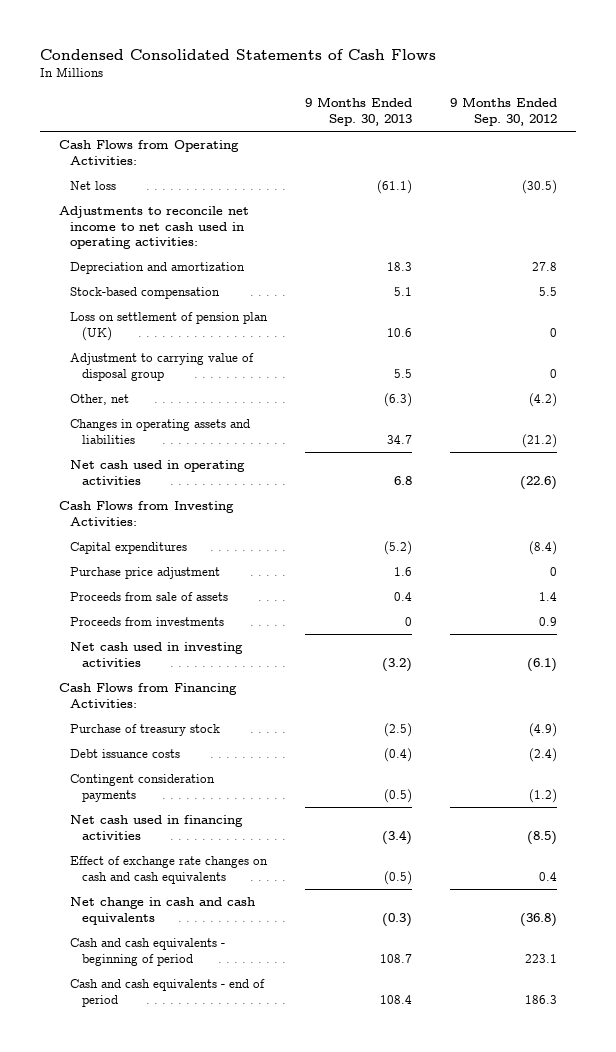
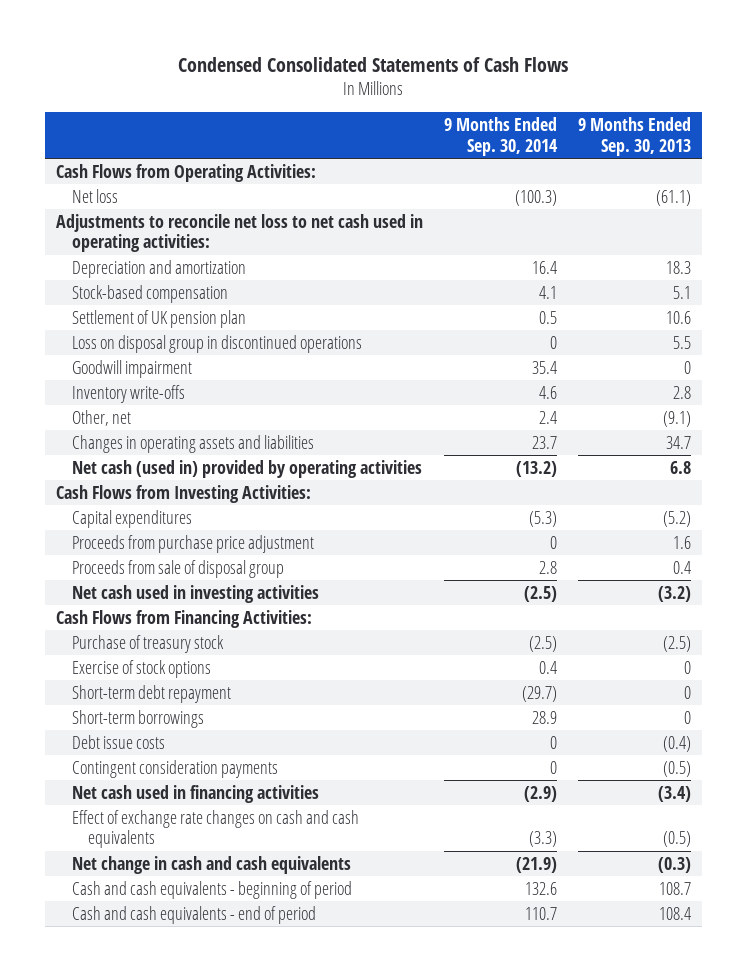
[449,97,557,126] 9 Months Ended Sep. 30, 2012 -> none
none -> [443,117,558,156] 9 Months Ended Sep. 30, 2014
[58,206,249,249] Adjustments to reconcile net income to net cash used in operating activities: -> [55,213,423,253] Adjustments to reconcile net loss to net cash used in operating activities:
[70,353,255,381] Adjustment to carrying value of disposal group -> none
[70,312,269,341] Loss on settlement of pension plan (UK) -> [71,309,246,328] Settlement of UK pension plan
none -> [71,334,362,353] Loss on disposal group in discontinued operations
none -> [71,359,192,378] Goodwill impairment
none -> [71,384,185,403] Inventory write-offs
[383,393,412,408] (6.3) -> [663,410,692,427] (9.1)
[70,460,246,485] Net cash used in operating activities -> [71,459,422,478] Net cash (used in) provided by operating activities
[70,617,225,627] Proceeds from investments -> none
[70,567,221,580] Purchase price adjustment -> [71,534,314,553] Proceeds from purchase price adjustment
[70,592,229,602] Proceeds from sale of assets -> [71,559,284,578] Proceeds from sale of disposal group
none -> [71,659,211,678] Exercise of stock options
none -> [71,684,231,703] Short-term debt repayment
none -> [71,709,204,728] Short-term borrowings
[70,749,181,759] Debt issuance costs -> [71,734,165,749] Debt issue costs

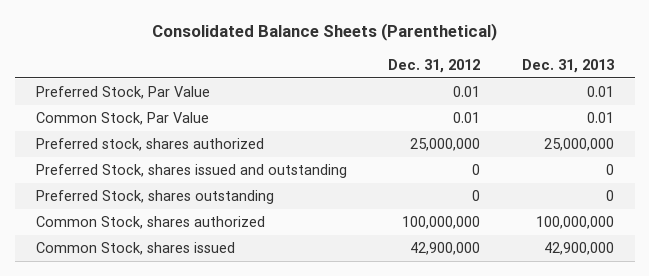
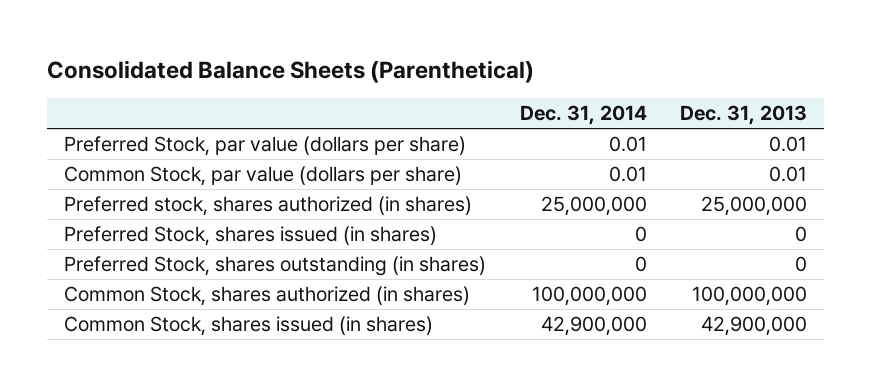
[388,59,481,74] Dec. 31, 2012 -> none
none -> [519,105,647,126] Dec. 31, 2014
[35,86,210,100] Preferred Stock, Par Value -> [63,136,466,157] Preferred Stock, par value (dollars per share)
[35,112,209,126] Common Stock, Par Value -> [63,166,462,187] Common Stock, par value (dollars per share)
[35,138,264,152] Preferred stock, shares authorized -> [63,196,472,217] Preferred stock, shares authorized (in shares)
[35,164,347,179] Preferred Stock, shares issued and outstanding -> [63,226,437,247] Preferred Stock, shares issued (in shares)
[35,190,274,205] Preferred Stock, shares outstanding -> [63,256,486,277] Preferred Stock, shares outstanding (in shares)
[35,216,265,230] Common Stock, shares authorized -> [63,286,470,307] Common Stock, shares authorized (in shares)
[35,242,235,256] Common Stock, shares issued -> [63,316,433,337] Common Stock, shares issued (in shares)

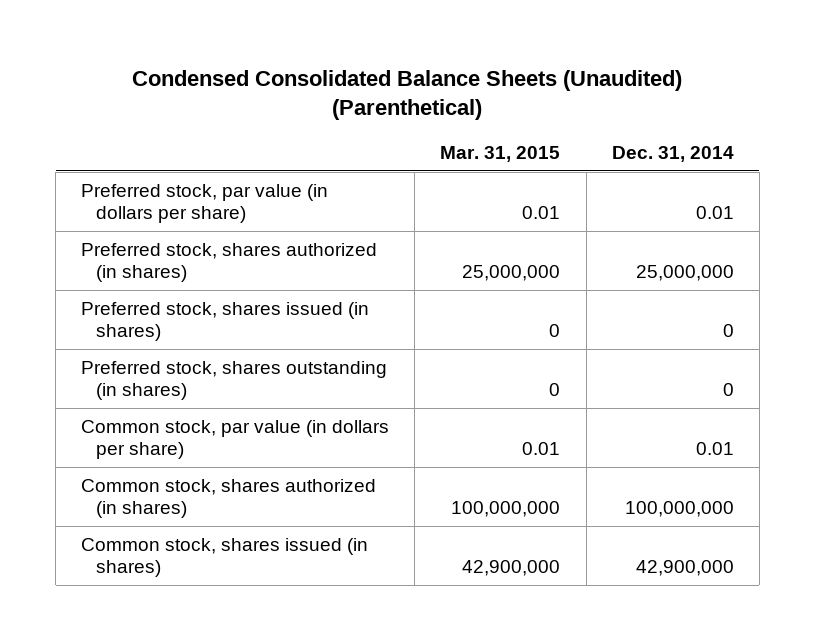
[47,60,535,84] Consolidated Balance Sheets (Parenthetical) -> [132,69,683,121] Condensed Consolidated Balance Sheets (Unaudited) (Parenthetical)
[680,105,808,126] Dec. 31, 2013 -> none
none -> [440,146,561,163] Mar. 31, 2015
[63,166,462,187] Common Stock, par value (dollars per share) -> none
[63,136,466,157] Preferred Stock, par value (dollars per share) -> [81,183,329,223] Preferred stock, par value (in dollars per share)
[63,226,437,247] Preferred Stock, shares issued (in shares) -> [81,301,370,341] Preferred stock, shares issued (in shares)
[63,256,486,277] Preferred Stock, shares outstanding (in shares) -> [81,360,388,400] Preferred stock, shares outstanding (in shares)
none -> [81,419,390,459] Common stock, par value (in dollars per share)
[63,286,470,307] Common Stock, shares authorized (in shares) -> [81,478,377,518] Common stock, shares authorized (in shares)
[63,316,433,337] Common Stock, shares issued (in shares) -> [81,537,369,577] Common stock, shares issued (in shares)

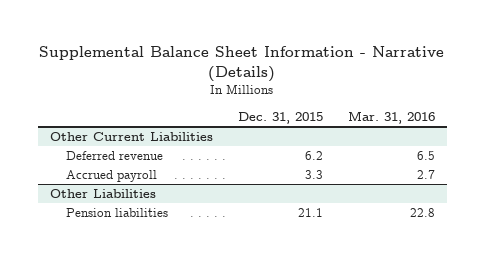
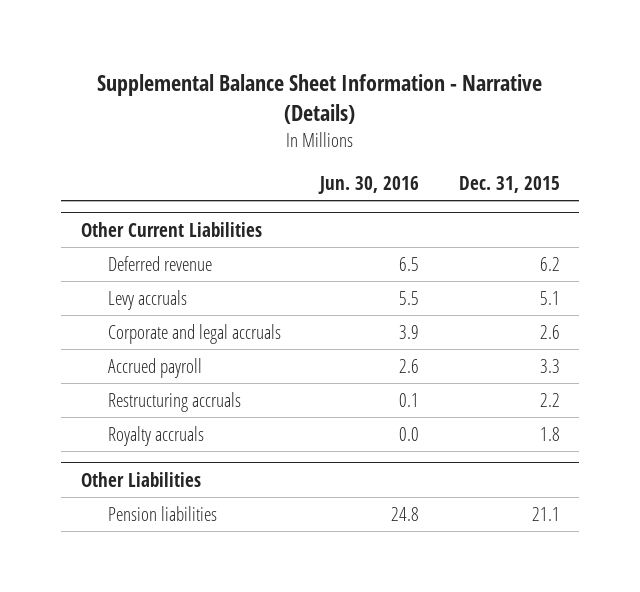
[347,110,435,124] Mar. 31, 2016 -> none
none -> [318,176,420,195] Jun. 30, 2016
none -> [107,290,187,311] Levy accruals
none -> [107,324,281,345] Corporate and legal accruals
none -> [107,392,241,413] Restructuring accruals
none -> [107,426,204,447] Royalty accruals

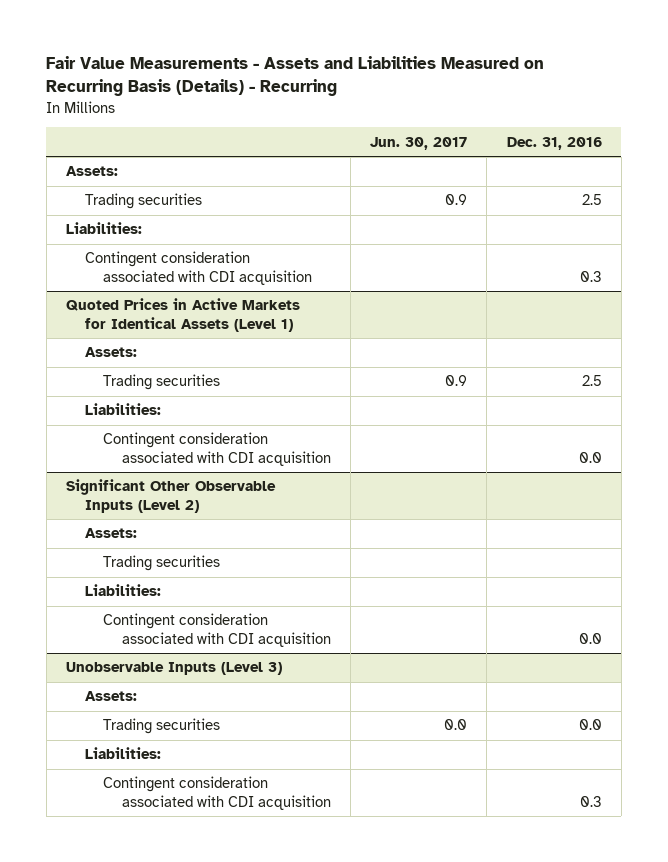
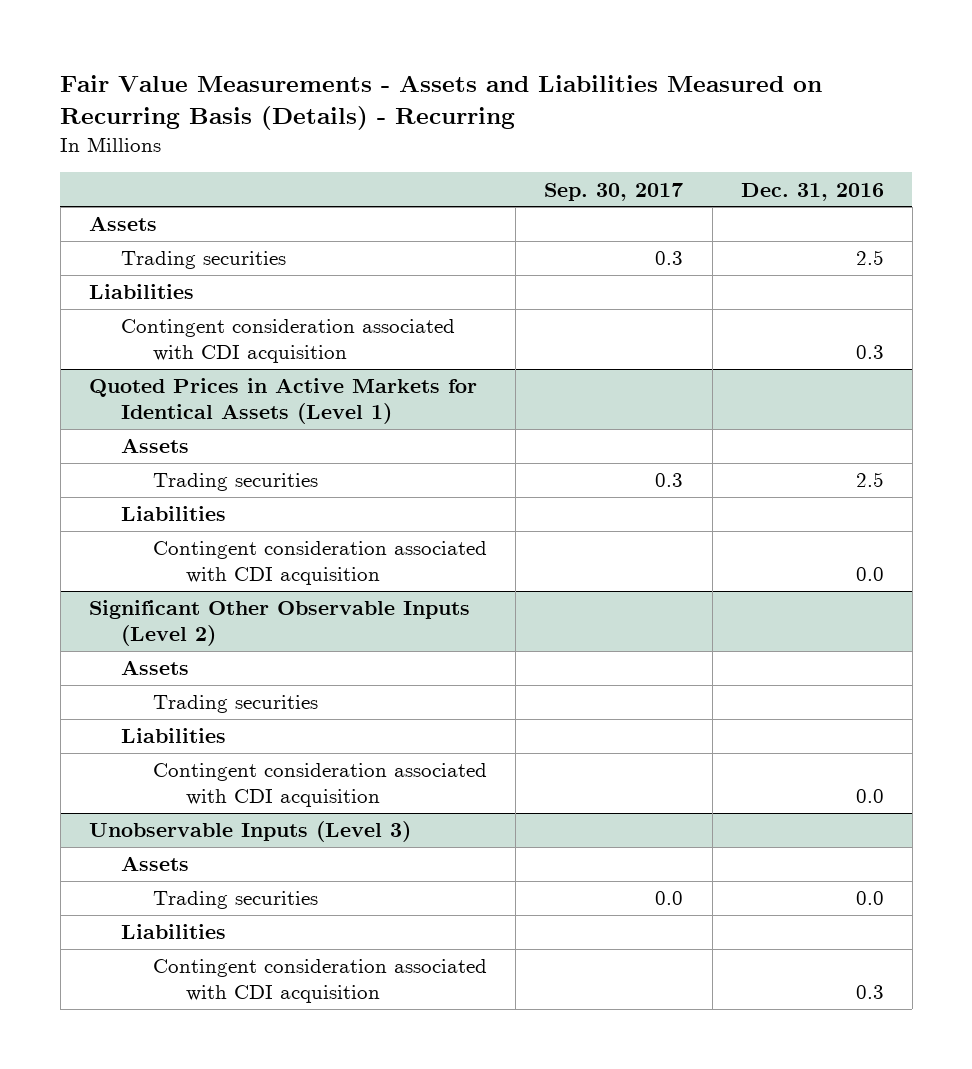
[370,136,468,150] Jun. 30, 2017 -> none
none -> [544,182,684,201] Sep. 30, 2017
[65,166,118,177] Assets: -> [88,216,157,232] Assets
[65,222,142,235] Liabilities: -> [88,284,194,300] Liabilities
[84,347,137,358] Assets: -> [121,438,190,454] Assets
[84,403,161,416] Liabilities: -> [121,506,227,522] Liabilities
[84,528,137,539] Assets: -> [121,660,190,676] Assets
[84,584,161,597] Liabilities: -> [121,728,227,744] Liabilities
[84,691,137,702] Assets: -> [121,856,190,872] Assets
[84,747,161,760] Liabilities: -> [121,924,227,940] Liabilities

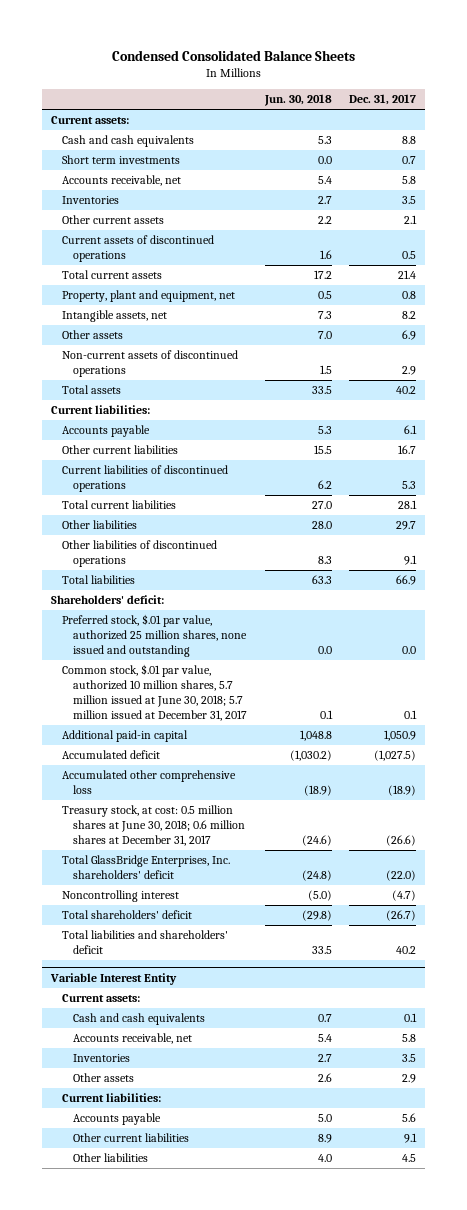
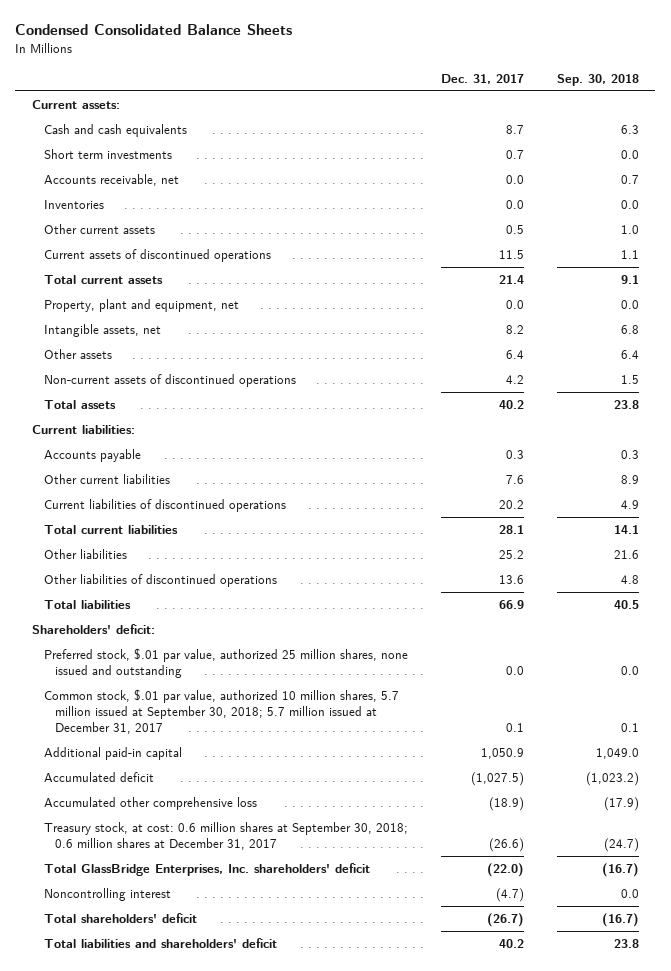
[263,94,332,107] Jun. 30, 2018 -> none
none -> [556,73,639,86] Sep. 30, 2018
[402,136,417,145] 8.8 -> [505,124,524,134] 8.7
[402,176,417,185] 5.8 -> [505,174,524,184] 0.0
[402,196,417,205] 3.5 -> [505,199,524,209] 0.0
[404,215,418,225] 2.1 -> [505,224,524,234] 0.5
[402,251,417,260] 0.5 -> [498,249,524,259] 11.5
[402,291,417,300] 0.8 -> [505,299,524,309] 0.0
[402,330,417,341] 6.9 -> [505,349,524,359] 6.4
[402,366,417,376] 2.9 -> [505,374,524,384] 4.2
[404,425,418,435] 6.1 -> [505,449,524,459] 0.3
[398,445,417,455] 16.7 -> [505,474,524,484] 7.6
[402,481,417,490] 5.3 -> [498,499,524,509] 20.2
[396,521,417,531] 29.7 -> [498,549,524,559] 25.2
[404,555,418,566] 9.1 -> [498,574,524,584] 13.6
[62,664,248,722] Common stock, $.01 par value, authorized 10 million shares, 5.7 million issued at June 30, 2018; 5.7 million issued at December 31, 2017 -> [43,688,399,735] Common stock, $.01 par value, authorized 10 million shares, 5.7 million issued at September 30, 2018; 5.7 million issued at December 31, 2017
[62,805,246,847] Treasury stock, at cost: 0.5 million shares at June 30, 2018; 0.6 million shares at December 31, 2017 -> [43,821,408,850] Treasury stock, at cost: 0.6 million shares at September 30, 2018; 0.6 million shares at December 31, 2017
[49,972,177,985] Variable Interest Entity -> none
[62,994,141,1003] Current assets: -> none
[73,1013,206,1026] Cash and cash equivalents -> none
[73,1033,193,1045] Accounts receivable, net -> none
[73,1054,131,1063] Inventories -> none
[73,1073,135,1083] Other assets -> none
[62,1093,162,1103] Current liabilities: -> none
[73,1113,162,1126] Accounts payable -> none
[73,1133,190,1143] Other current liabilities -> none
[73,1153,149,1163] Other liabilities -> none

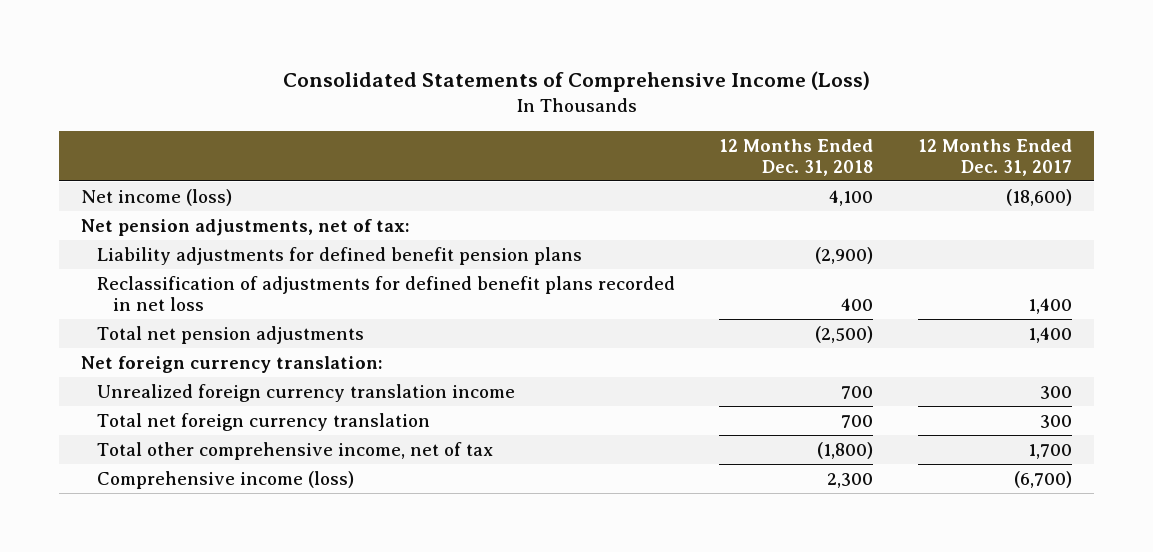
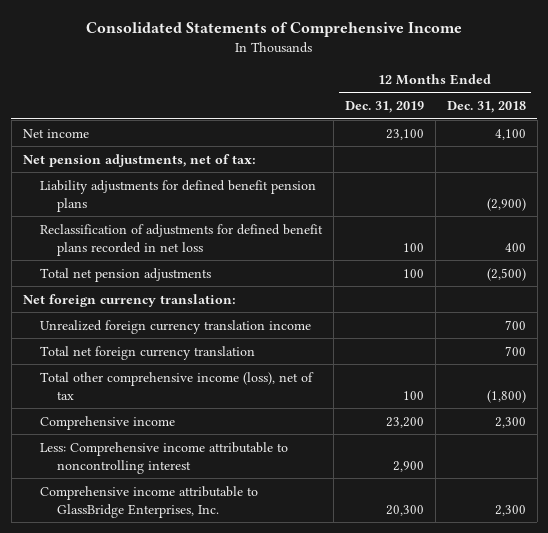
[282,71,870,93] Consolidated Statements of Comprehensive Income (Loss) -> [86,22,463,38] Consolidated Statements of Comprehensive Income
[918,138,1073,176] 12 Months Ended Dec. 31, 2017 -> none
none -> [344,100,424,113] Dec. 31, 2019
[81,188,233,206] Net income (loss) -> [22,128,89,138] Net income
[96,441,493,460] Total other comprehensive income, net of tax -> [39,371,314,400] Total other comprehensive income (loss), net of tax
[96,470,354,489] Comprehensive income (loss) -> [39,415,175,430] Comprehensive income
none -> [39,441,288,474] Less: Comprehensive income attributable to noncontrolling interest
none -> [39,485,258,518] Comprehensive income attributable to GlassBridge Enterprises, Inc.

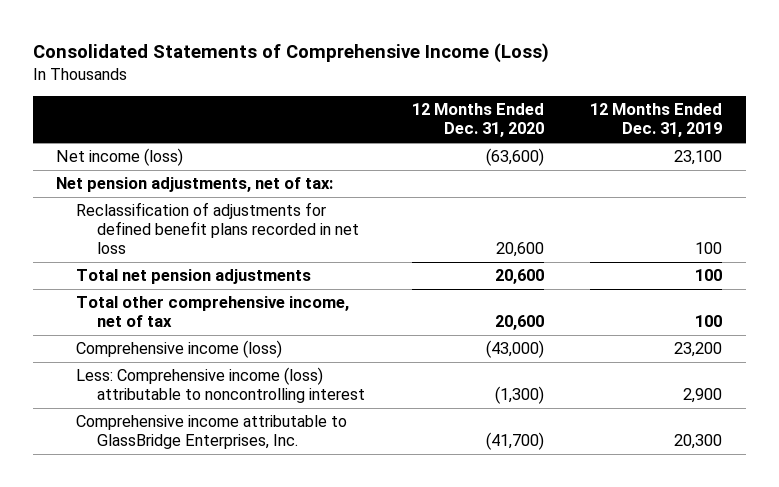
[86,22,463,38] Consolidated Statements of Comprehensive Income -> [32,43,549,64] Consolidated Statements of Comprehensive Income (Loss)
[446,100,526,113] Dec. 31, 2018 -> none
none -> [411,103,544,138] 12 Months Ended Dec. 31, 2020
[22,128,89,138] Net income -> [56,148,184,167] Net income (loss)
[39,179,316,212] Liability adjustments for defined benefit pension plans -> none
[22,293,236,307] Net foreign currency translation: -> none
[39,319,311,334] Unrealized foreign currency translation income -> none
[39,345,255,360] Total net foreign currency translation -> none
[39,371,314,400] Total other comprehensive income (loss), net of tax -> [76,296,350,328] Total other comprehensive income, net of tax
[39,415,175,430] Comprehensive income -> [76,340,283,359] Comprehensive income (loss)
[39,441,288,474] Less: Comprehensive income attributable to noncontrolling interest -> [76,367,365,404] Less: Comprehensive income (loss) attributable to noncontrolling interest

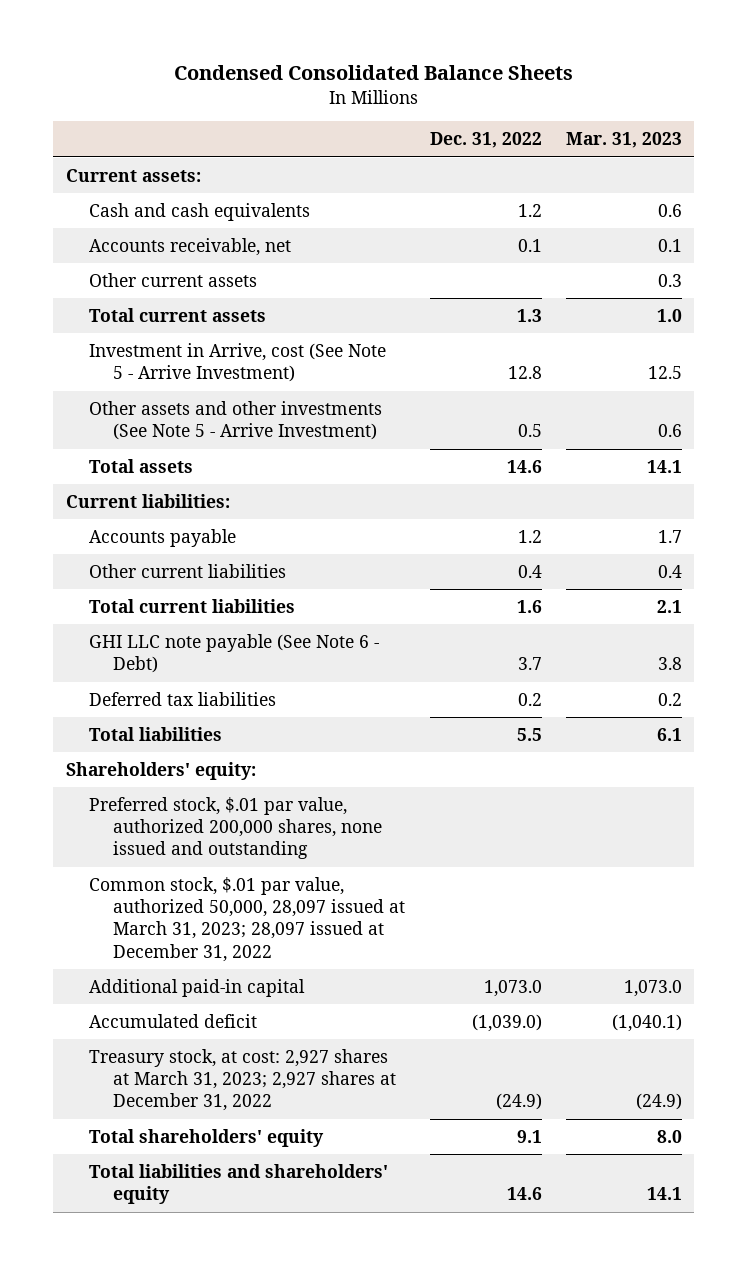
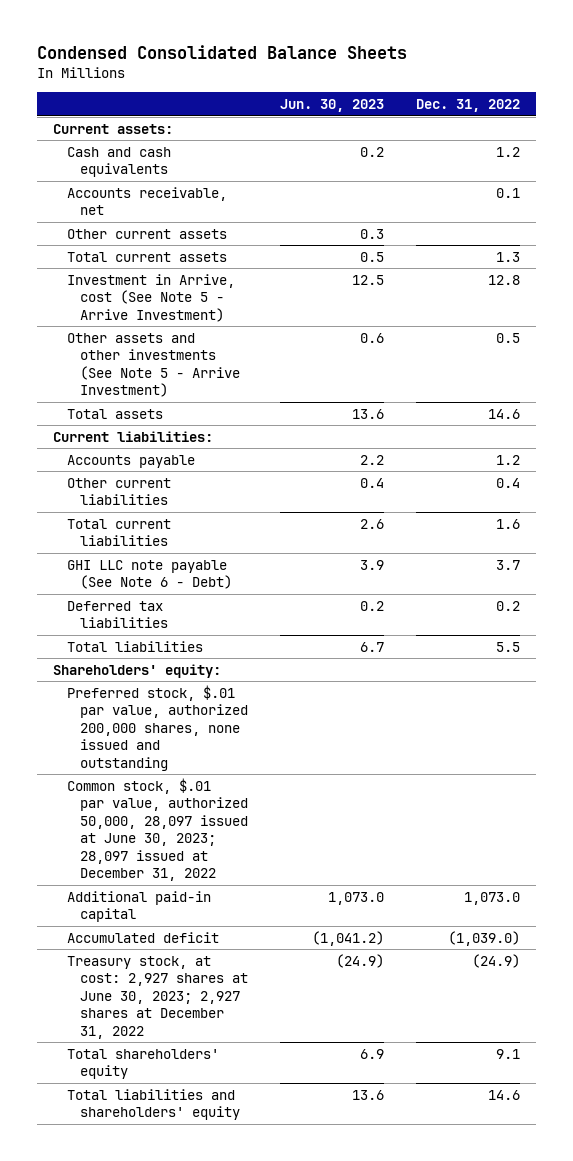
[566,132,683,149] Mar. 31, 2023 -> none
none -> [280,99,385,113] Jun. 30, 2023
[89,876,406,962] Common stock, $.01 par value, authorized 50,000, 28,097 issued at March 31, 2023; 28,097 issued at December 31, 2022 -> [66,777,249,882] Common stock, $.01 par value, authorized 50,000, 28,097 issued at June 30, 2023; 28,097 issued at December 31, 2022
[89,1048,397,1112] Treasury stock, at cost: 2,927 shares at March 31, 2023; 2,927 shares at December 31, 2022 -> [66,955,249,1039] Treasury stock, at cost: 2,927 shares at June 30, 2023; 2,927 shares at December 31, 2022

